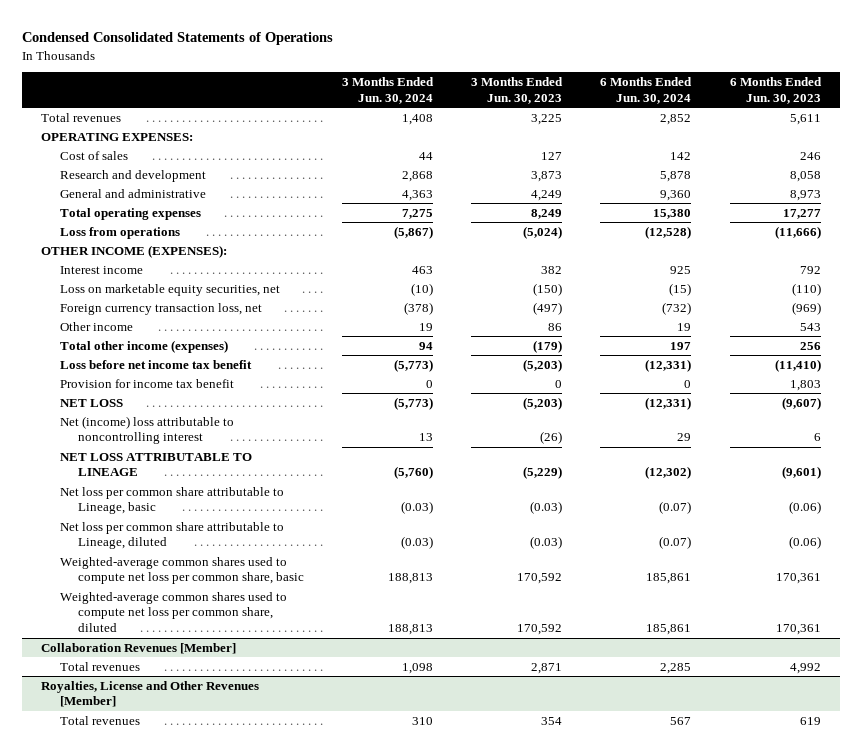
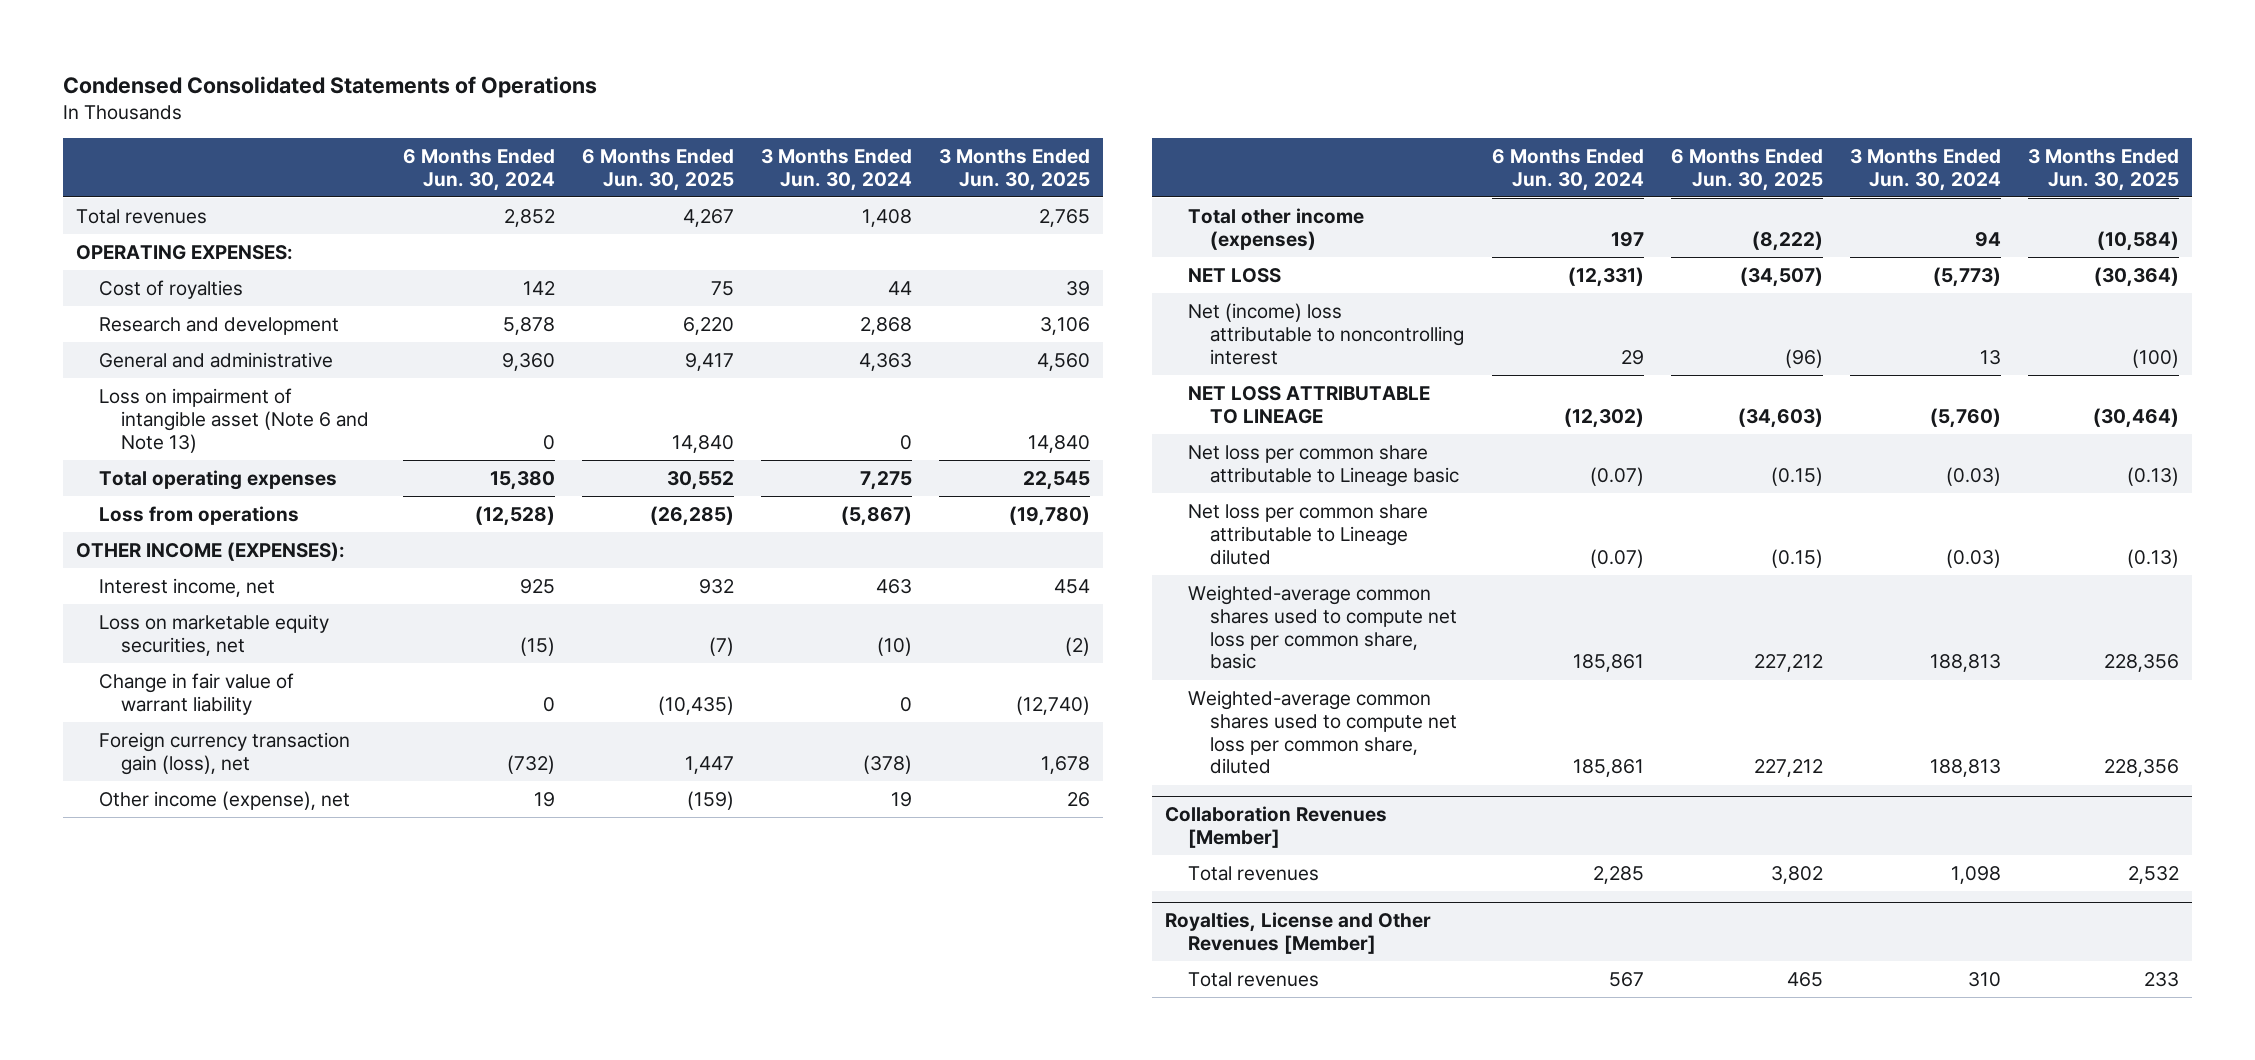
[471,77,564,104] 3 Months Ended Jun. 30, 2023 -> none
[729,77,822,104] 6 Months Ended Jun. 30, 2023 -> none
none -> [581,148,734,191] 6 Months Ended Jun. 30, 2025
none -> [938,148,1090,191] 3 Months Ended Jun. 30, 2025
[59,150,128,160] Cost of sales -> [98,280,243,300] Cost of royalties
none -> [98,388,370,453] Loss on impairment of intangible asset (Note 6 and Note 13)
[59,265,143,274] Interest income -> [98,578,275,598] Interest income, net
none -> [98,673,294,715] Change in fair value of warrant liability
[59,302,262,315] Foreign currency transaction loss, net -> [98,732,350,775] Foreign currency transaction gain (loss), net
[59,321,133,331] Other income -> [98,791,350,811] Other income (expense), net
[59,359,252,369] Loss before net income tax benefit -> none
[59,378,234,388] Provision for income tax benefit -> none
[59,486,284,515] Net loss per common share attributable to Lineage, basic -> [1187,445,1460,487] Net loss per common share attributable to Lineage basic
[59,521,284,550] Net loss per common share attributable to Lineage, diluted -> [1187,504,1428,565] Net loss per common share attributable to Lineage diluted

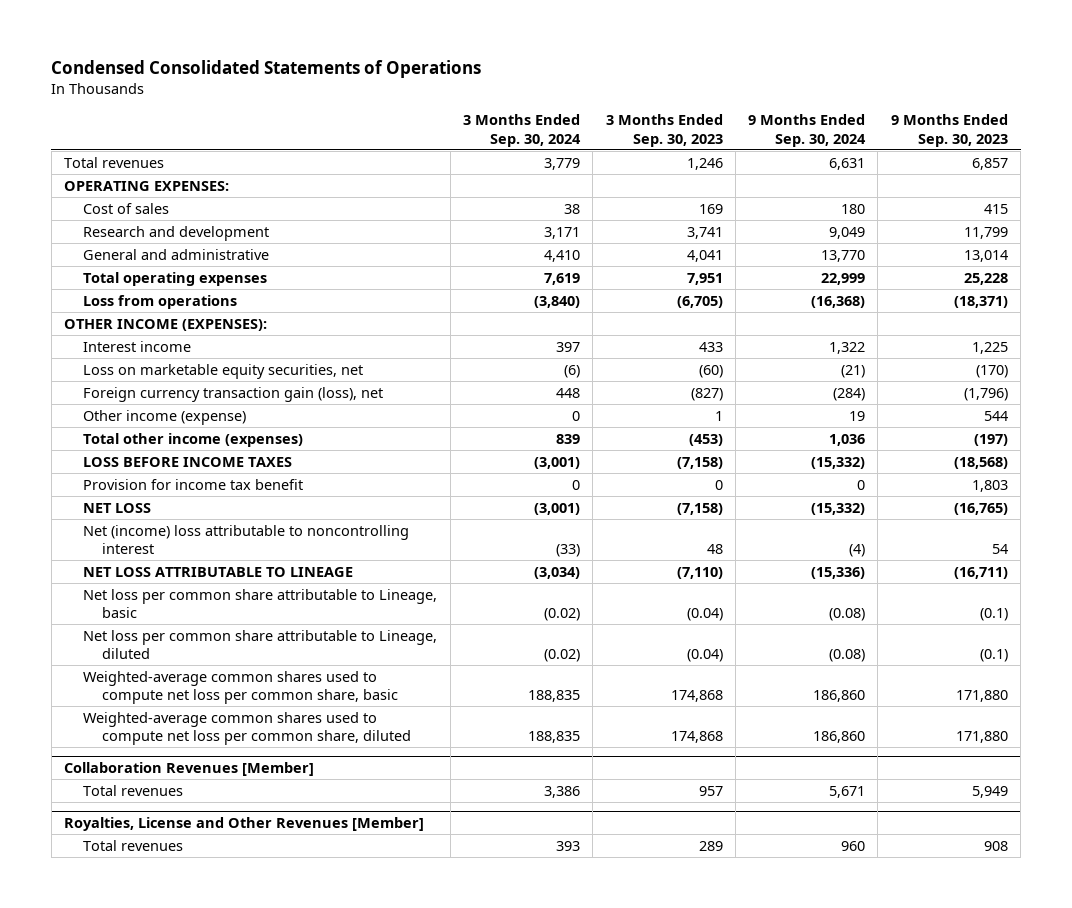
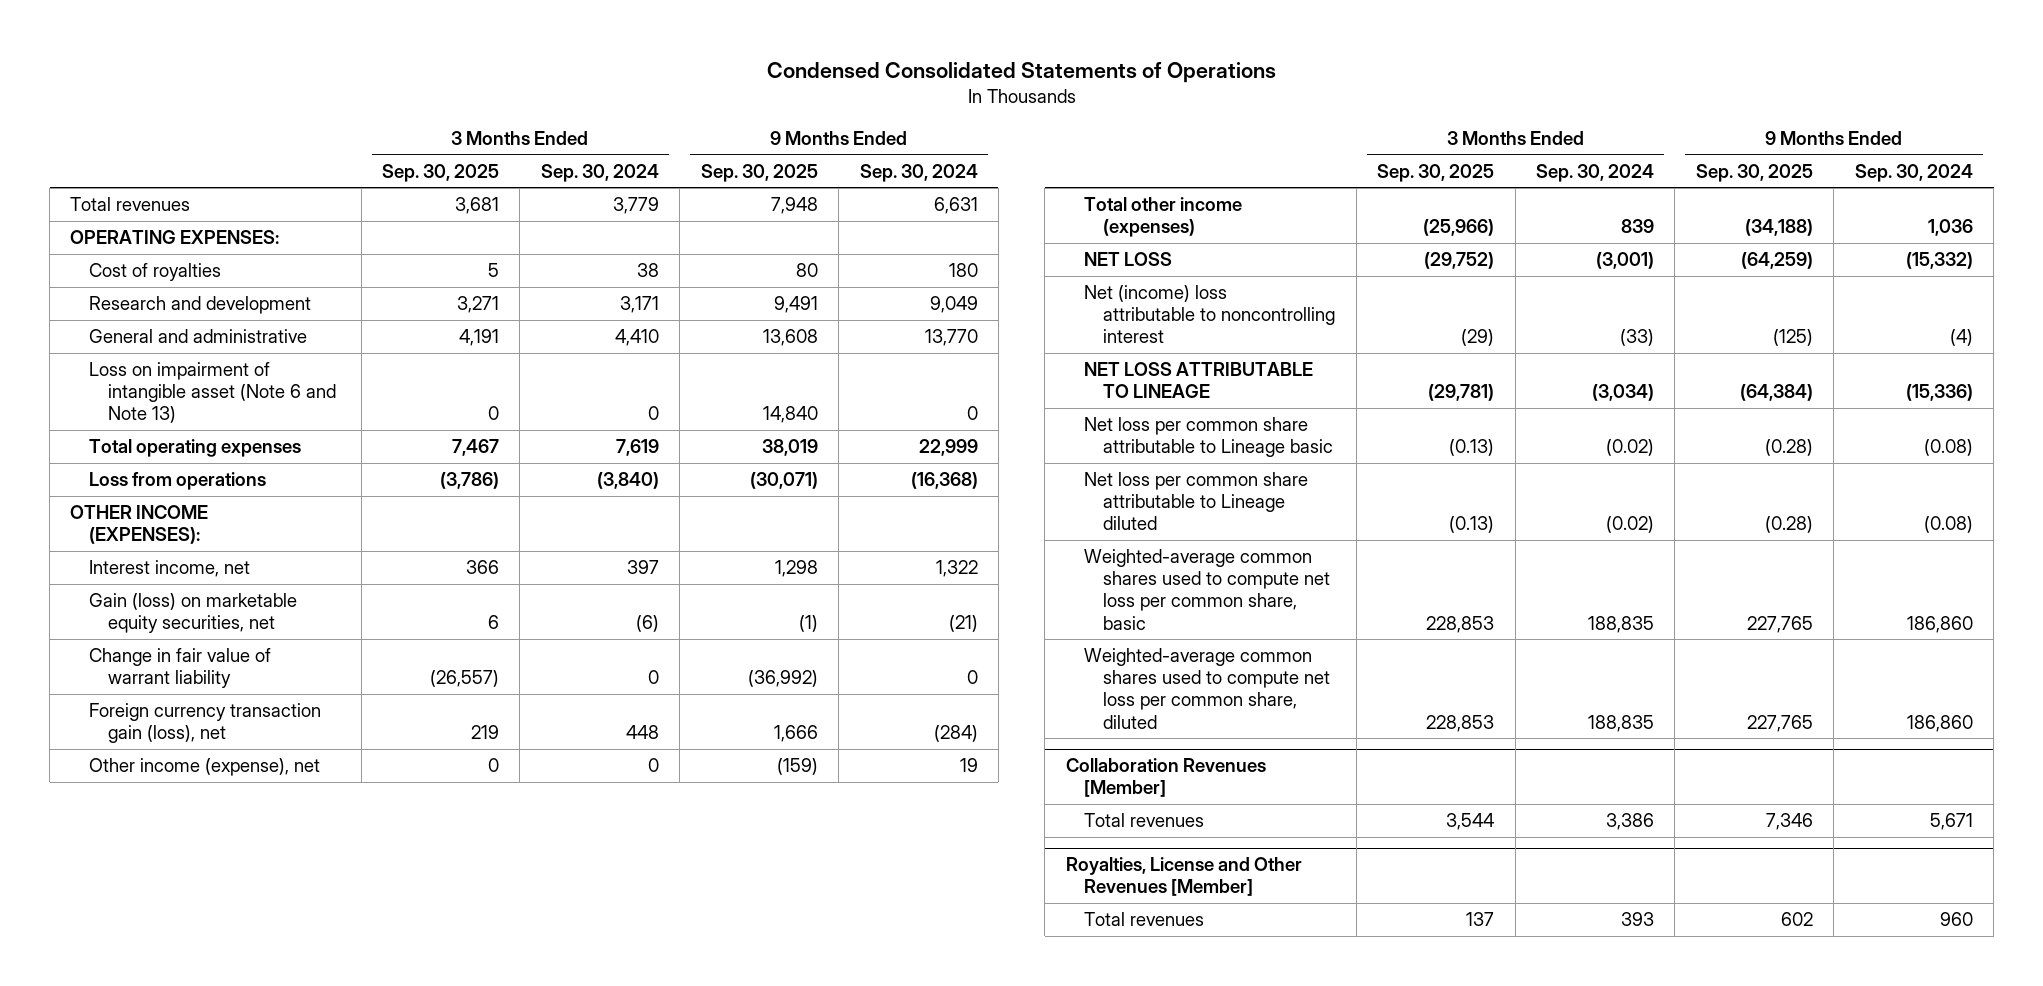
[605,113,723,147] 3 Months Ended Sep. 30, 2023 -> none
[890,113,1008,147] 9 Months Ended Sep. 30, 2023 -> none
none -> [382,163,500,182] Sep. 30, 2025
none -> [700,163,818,182] Sep. 30, 2025
[83,202,170,214] Cost of sales -> [89,263,222,282] Cost of royalties
none -> [89,362,337,424] Loss on impairment of intangible asset (Note 6 and Note 13)
[83,340,192,352] Interest income -> [89,560,251,578] Interest income, net
[83,363,364,379] Loss on marketable equity securities, net -> [89,593,298,634] Gain (loss) on marketable equity securities, net
none -> [89,648,272,689] Change in fair value of warrant liability
[83,409,247,425] Other income (expense) -> [89,758,321,777] Other income (expense), net
[83,456,293,467] LOSS BEFORE INCOME TAXES -> none
[83,478,304,490] Provision for income tax benefit -> none
[83,588,438,619] Net loss per common share attributable to Lineage, basic -> [1084,417,1334,458] Net loss per common share attributable to Lineage basic
[83,629,438,660] Net loss per common share attributable to Lineage, diluted -> [1084,472,1309,531] Net loss per common share attributable to Lineage diluted

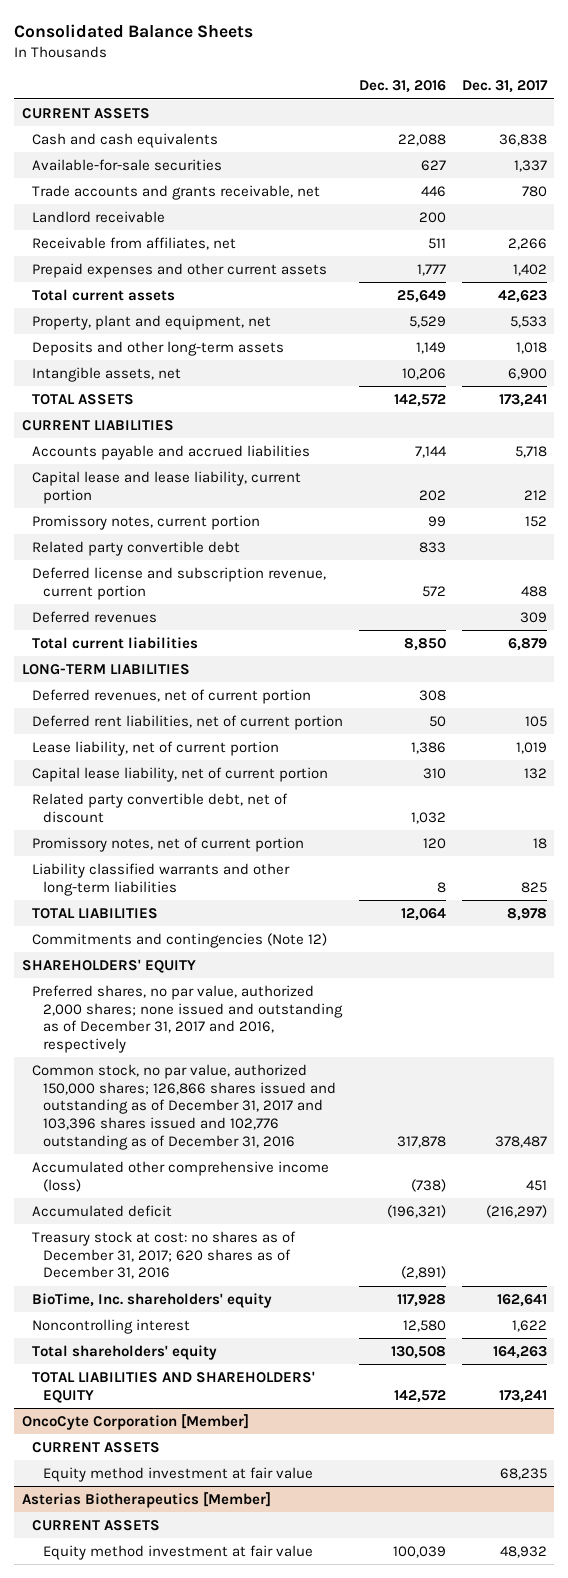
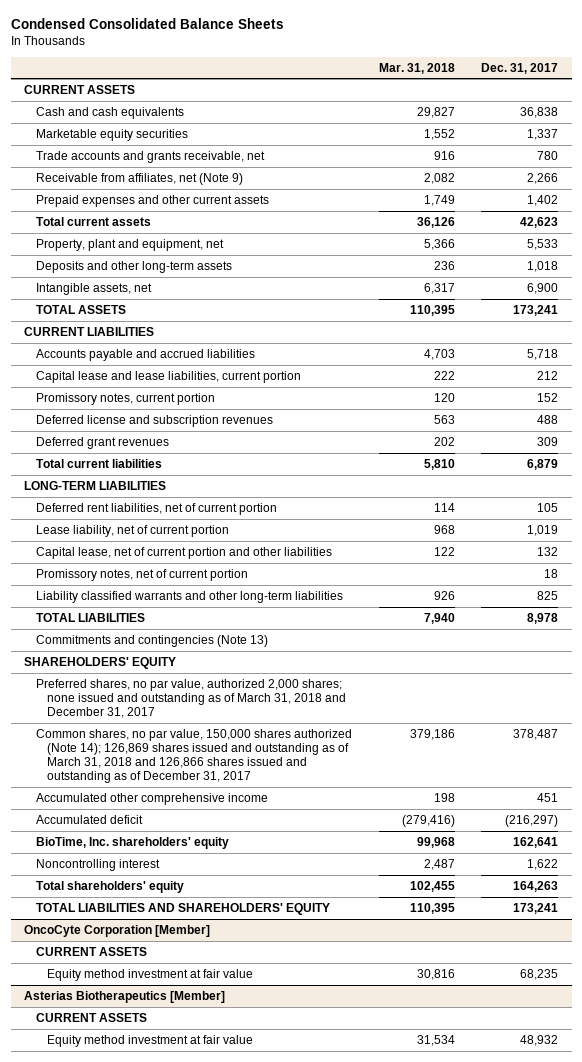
[13,24,253,39] Consolidated Balance Sheets -> [10,18,284,30] Condensed Consolidated Balance Sheets
[358,80,446,94] Dec. 31, 2016 -> none
none -> [378,62,455,74] Mar. 31, 2018
[32,158,223,171] Available-for-sale securities -> [35,128,188,141] Marketable equity securities
[32,210,166,223] Landlord receivable -> none
[32,236,237,250] Receivable from affiliates, net -> [35,172,243,185] Receivable from affiliates, net (Note 9)
[32,470,302,504] Capital lease and lease liability, current portion -> [35,370,301,383] Capital lease and lease liabilities, current portion
[32,540,241,556] Related party convertible debt -> none
[32,566,327,600] Deferred license and subscription revenue, current portion -> [35,414,273,427] Deferred license and subscription revenues
[32,610,158,623] Deferred revenues -> [35,436,169,449] Deferred grant revenues
[32,688,312,704] Deferred revenues, net of current portion -> none
[32,792,289,823] Related party convertible debt, net of discount -> none
[32,766,329,782] Capital lease liability, net of current portion -> [35,546,332,559] Capital lease, net of current portion and other liabilities
[32,932,328,948] Commitments and contingencies (Note 12) -> [35,634,268,647] Commitments and contingencies (Note 13)
[32,984,343,1054] Preferred shares, no par value, authorized 2,000 shares; none issued and outstanding as of December 31, 2017 and 2016, respectively -> [35,678,347,719] Preferred shares, no par value, authorized 2,000 shares; none issued and outstanding as of March 31, 2018 and December 31, 2017
[32,1063,336,1150] Common stock, no par value, authorized 150,000 shares; 126,866 shares issued and outstanding as of December 31, 2017 and 103,396 shares issued and 102,776 outstanding as of December 31, 2016 -> [35,728,352,784] Common shares, no par value, 150,000 shares authorized (Note 14); 126,869 shares issued and outstanding as of March 31, 2018 and 126,866 shares issued and outstanding as of December 31, 2017
[32,1160,330,1192] Accumulated other comprehensive income (loss) -> [35,792,268,805] Accumulated other comprehensive income
[32,1230,297,1280] Treasury stock at cost: no shares as of December 31, 2017; 620 shares as of December 31, 2016 -> none

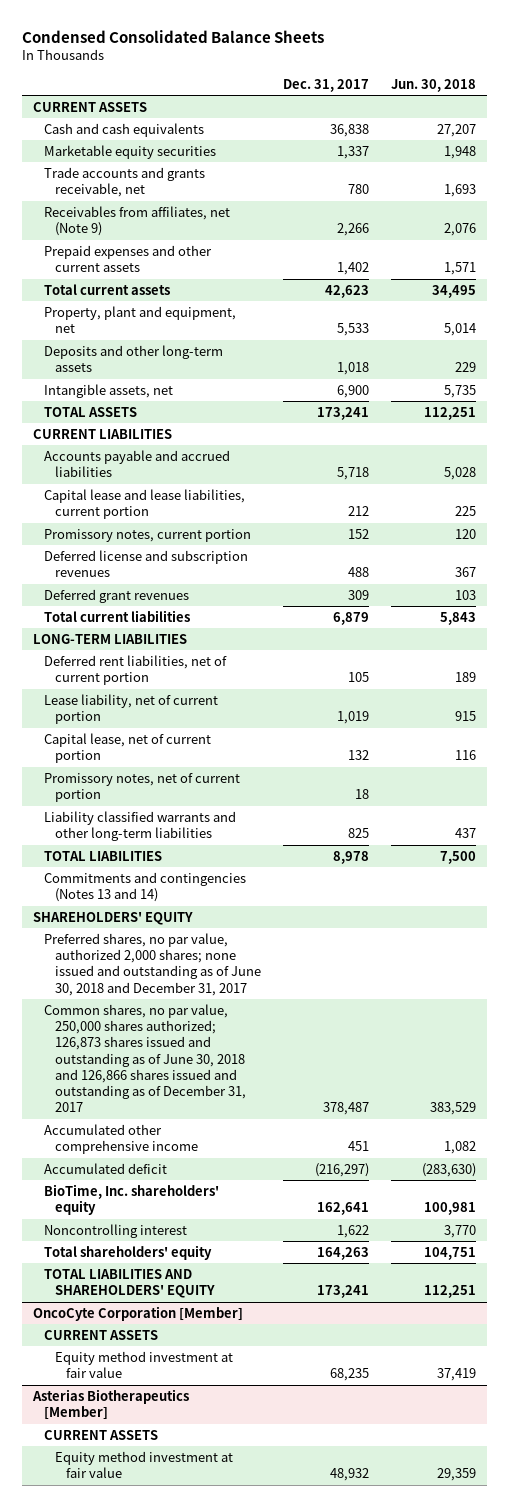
[378,62,455,74] Mar. 31, 2018 -> none
none -> [391,79,477,93] Jun. 30, 2018
[35,172,243,185] Receivable from affiliates, net (Note 9) -> [44,205,231,237] Receivables from affiliates, net (Note 9)
[35,546,332,559] Capital lease, net of current portion and other liabilities -> [44,732,212,764] Capital lease, net of current portion
[35,634,268,647] Commitments and contingencies (Note 13) -> [44,871,247,903] Commitments and contingencies (Notes 13 and 14)
[35,678,347,719] Preferred shares, no par value, authorized 2,000 shares; none issued and outstanding as of March 31, 2018 and December 31, 2017 -> [44,932,261,996] Preferred shares, no par value, authorized 2,000 shares; none issued and outstanding as of June 30, 2018 and December 31, 2017
[35,728,352,784] Common shares, no par value, 150,000 shares authorized (Note 14); 126,869 shares issued and outstanding as of March 31, 2018 and 126,866 shares issued and outstanding as of December 31, 2017 -> [44,1003,246,1113] Common shares, no par value, 250,000 shares authorized; 126,873 shares issued and outstanding as of June 30, 2018 and 126,866 shares issued and outstanding as of December 31, 2017

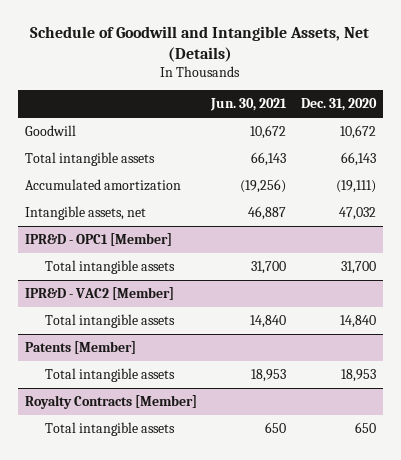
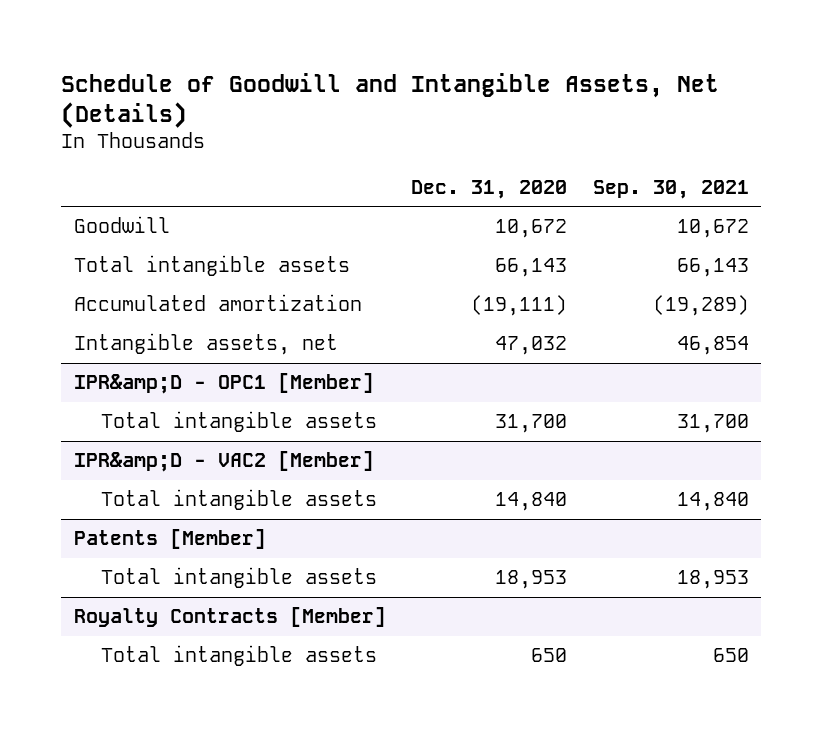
[210,98,288,112] Jun. 30, 2021 -> none
none -> [592,179,749,199] Sep. 30, 2021
[24,233,172,247] IPR&D - OPC1 [Member] -> [74,373,375,395] IPR&amp;D - OPC1 [Member]
[24,287,174,301] IPR&D - VAC2 [Member] -> [74,451,375,473] IPR&amp;D - VAC2 [Member]

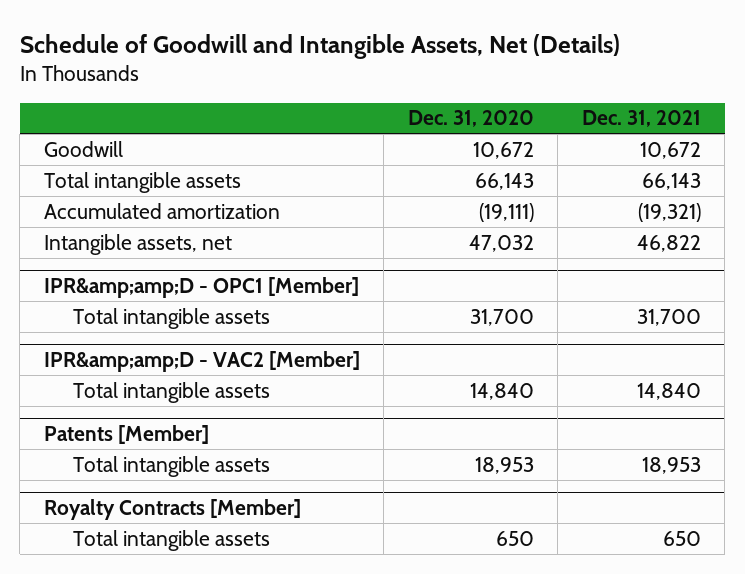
[592,179,749,199] Sep. 30, 2021 -> none
none -> [581,110,701,128] Dec. 31, 2021
[74,373,375,395] IPR&amp;D - OPC1 [Member] -> [43,277,359,299] IPR&amp;amp;D - OPC1 [Member]
[74,451,375,473] IPR&amp;D - VAC2 [Member] -> [43,351,360,373] IPR&amp;amp;D - VAC2 [Member]

